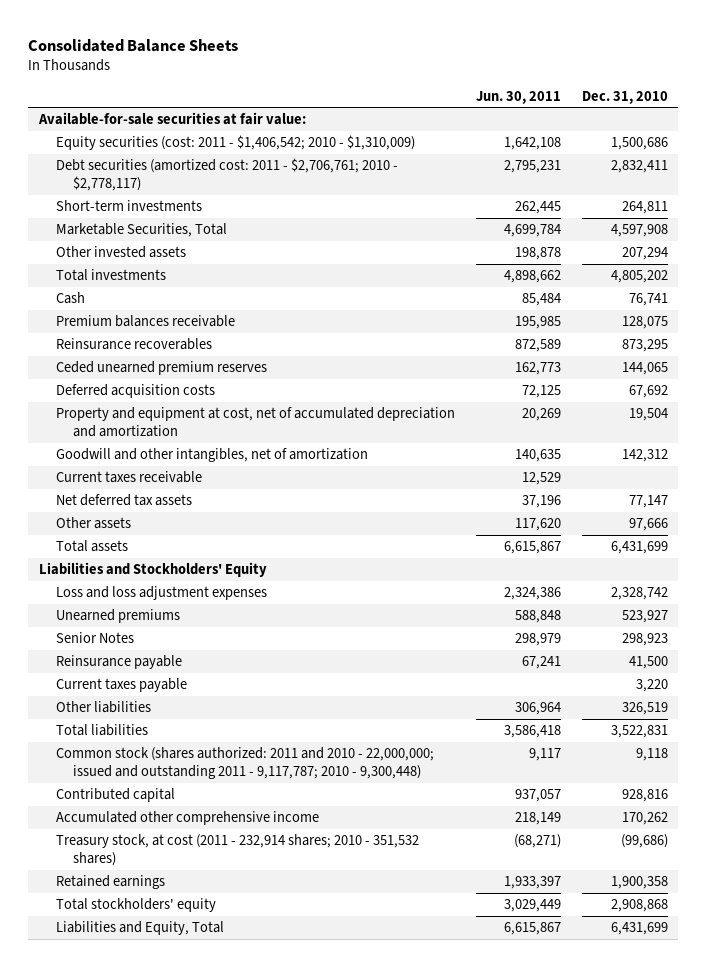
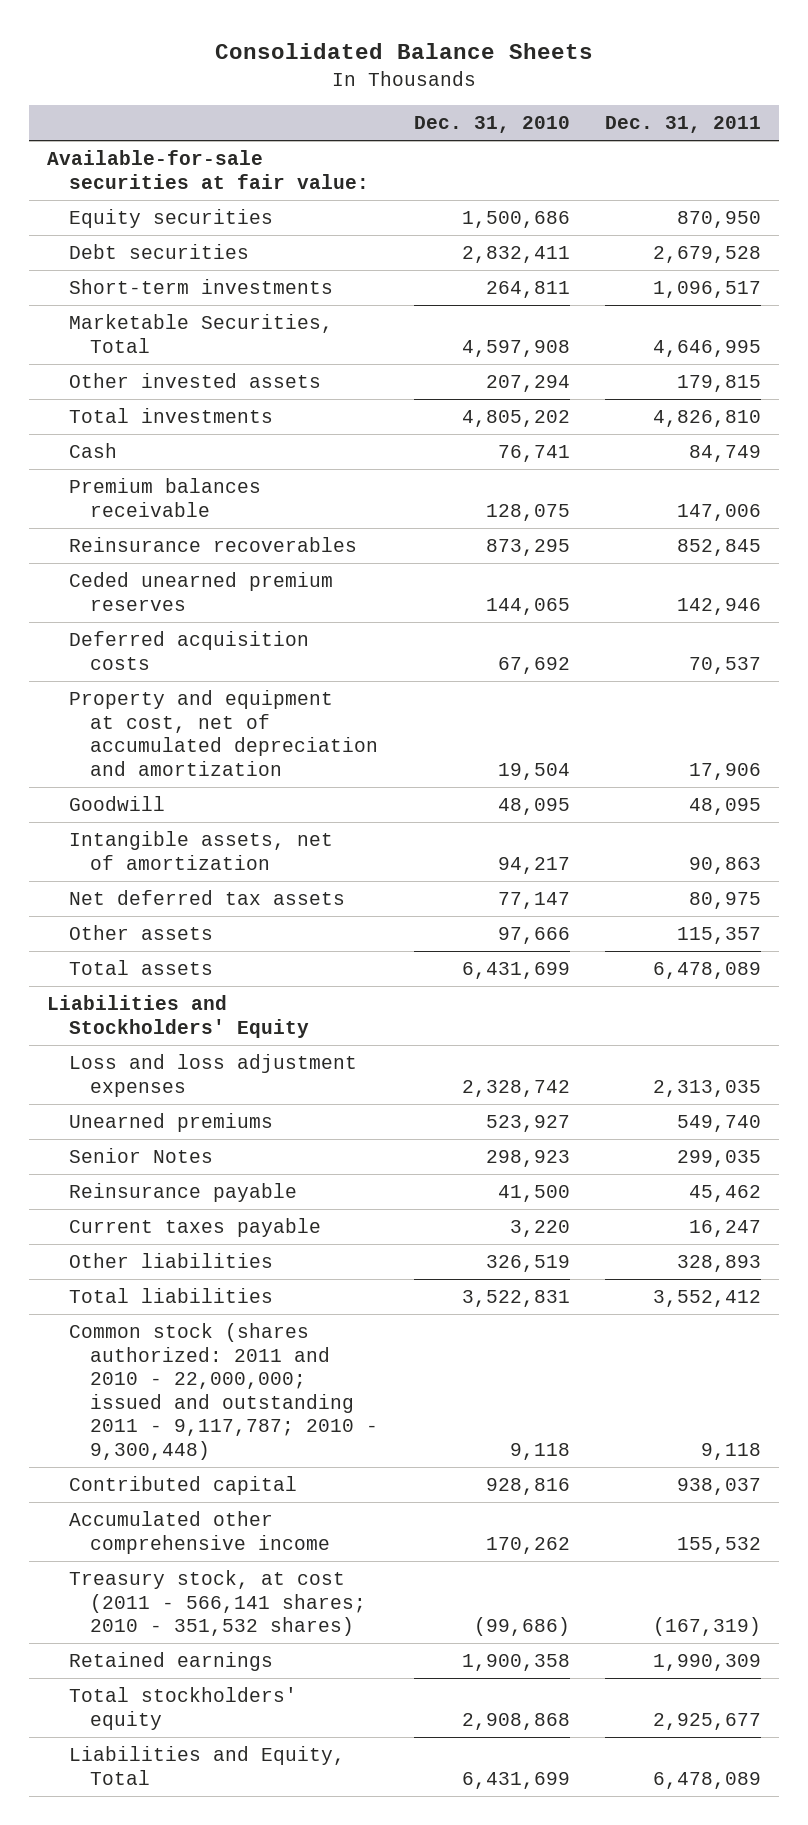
[475,90,561,104] Jun. 30, 2011 -> none
none -> [605,116,762,134] Dec. 31, 2011
[55,135,415,151] Equity securities (cost: 2011 - $1,406,542; 2010 - $1,310,009) -> [68,208,273,228] Equity securities
[55,158,398,192] Debt securities (amortized cost: 2011 - $2,706,761; 2010 - $2,778,117) -> [68,243,249,259] Debt securities
[55,448,368,463] Goodwill and other intangibles, net of amortization -> none
[55,471,202,484] Current taxes receivable -> none
none -> [68,795,165,811] Goodwill
none -> [68,830,333,870] Intangible assets, net of amortization
[55,834,419,867] Treasury stock, at cost (2011 - 232,914 shares; 2010 - 351,532 shares) -> [68,1569,367,1637] Treasury stock, at cost (2011 - 566,141 shares; 2010 - 351,532 shares)

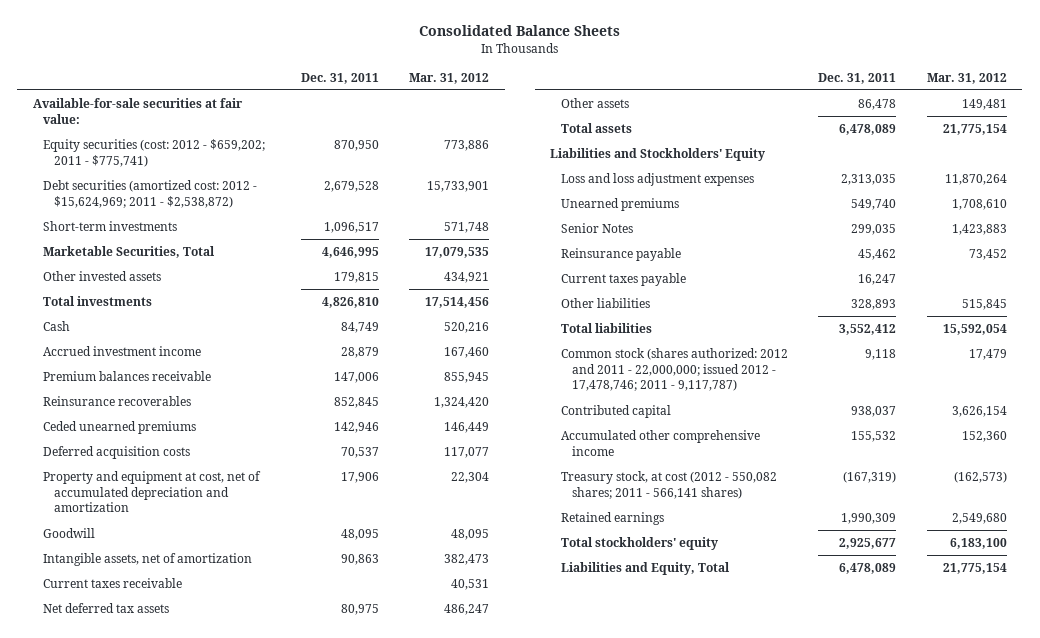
[413,116,570,134] Dec. 31, 2010 -> none
none -> [409,72,490,84] Mar. 31, 2012
[68,208,273,228] Equity securities -> [43,138,266,167] Equity securities (cost: 2012 - $659,202; 2011 - $775,741)
[68,243,249,259] Debt securities -> [43,179,258,208] Debt securities (amortized cost: 2012 - $15,624,969; 2011 - $2,538,872)
none -> [43,345,202,356] Accrued investment income
[68,571,333,611] Ceded unearned premium reserves -> [43,420,197,434] Ceded unearned premiums
none -> [43,577,183,588] Current taxes receivable
[677,926,762,944] 115,357 -> [858,98,897,110] 86,478
[68,1322,379,1460] Common stock (shares authorized: 2011 and 2010 - 22,000,000; issued and outstanding 2011 - 9,117,787; 2010 - 9,300,448) -> [560,347,788,392] Common stock (shares authorized: 2012 and 2011 - 22,000,000; issued 2012 - 17,478,746; 2011 - 9,117,787)
[68,1569,367,1637] Treasury stock, at cost (2011 - 566,141 shares; 2010 - 351,532 shares) -> [560,470,777,499] Treasury stock, at cost (2012 - 550,082 shares; 2011 - 566,141 shares)

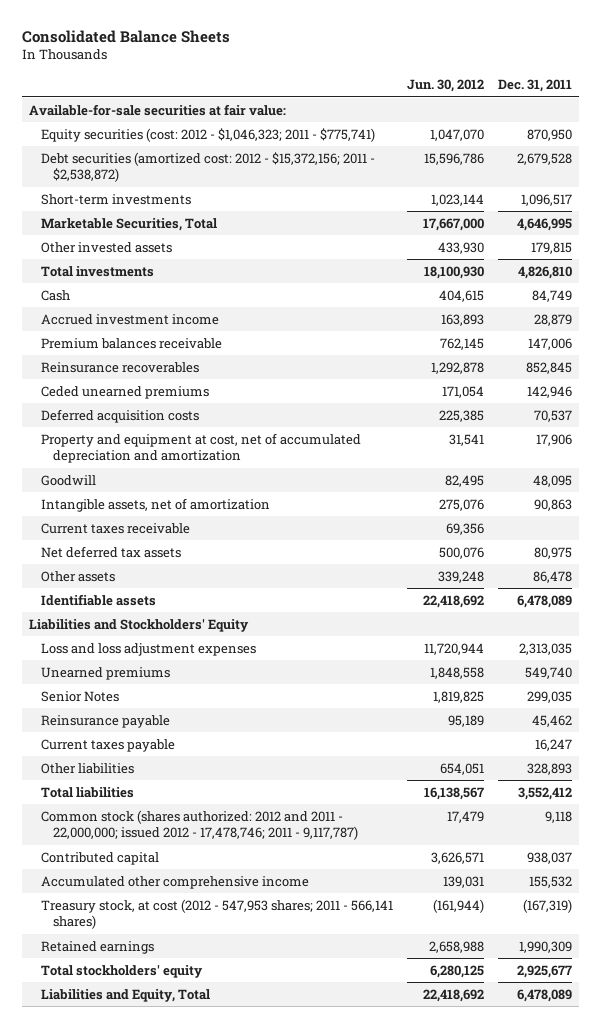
[409,72,490,84] Mar. 31, 2012 -> none
none -> [407,79,485,93] Jun. 30, 2012
[43,138,266,167] Equity securities (cost: 2012 - $659,202; 2011 - $775,741) -> [41,127,376,142] Equity securities (cost: 2012 - $1,046,323; 2011 - $775,741)
[43,179,258,208] Debt securities (amortized cost: 2012 - $15,624,969; 2011 - $2,538,872) -> [41,151,376,183] Debt securities (amortized cost: 2012 - $15,372,156; 2011 - $2,538,872)
[560,122,632,133] Total assets -> [41,593,157,606] Identifiable assets
[560,470,777,499] Treasury stock, at cost (2012 - 550,082 shares; 2011 - 566,141 shares) -> [41,898,394,930] Treasury stock, at cost (2012 - 547,953 shares; 2011 - 566,141 shares)

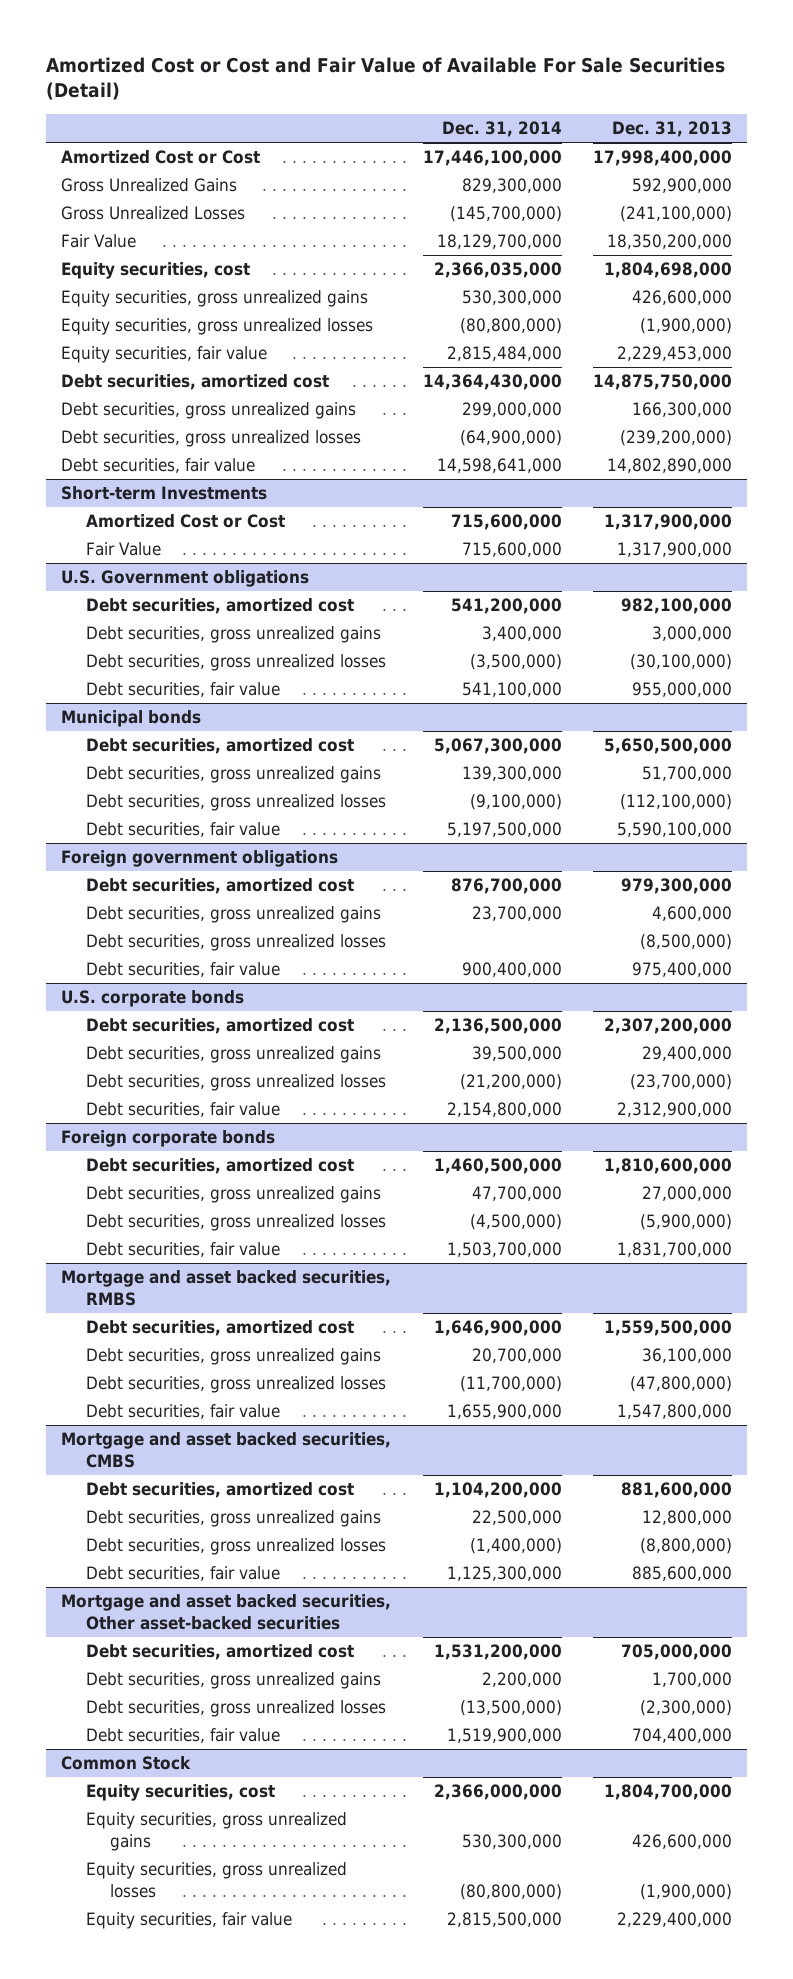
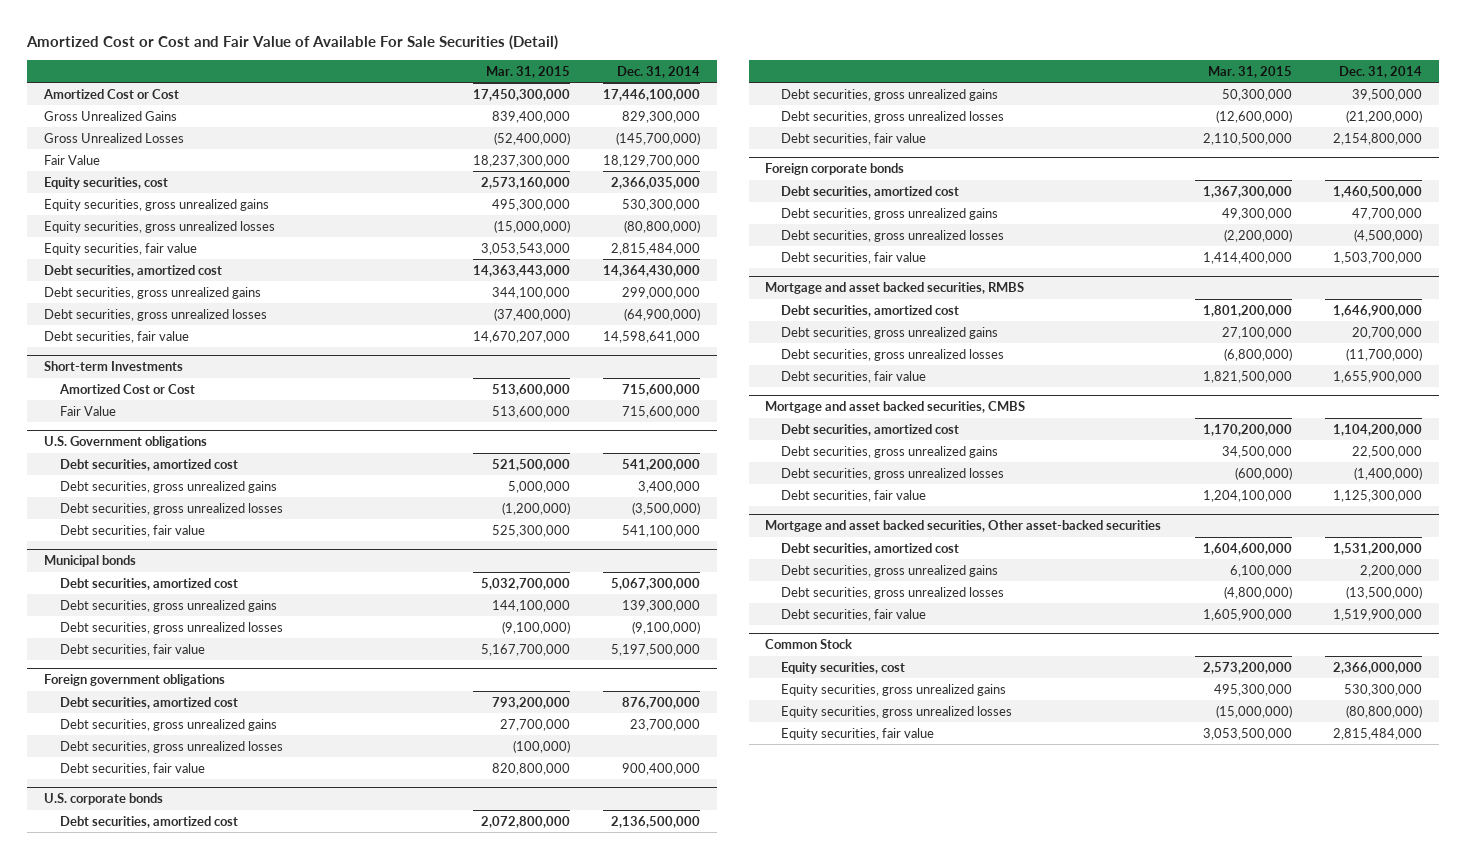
[611,121,732,138] Dec. 31, 2013 -> none
none -> [485,65,570,78] Mar. 31, 2015
[446,1912,562,1928] 2,815,500,000 -> [1332,727,1422,740] 2,815,484,000

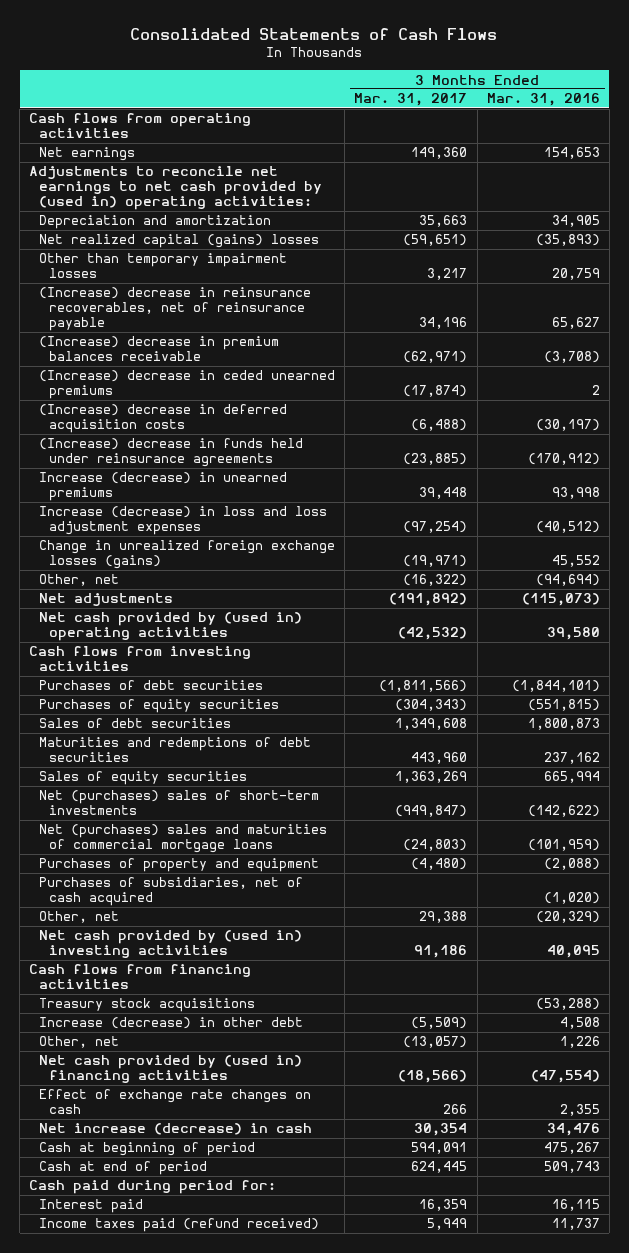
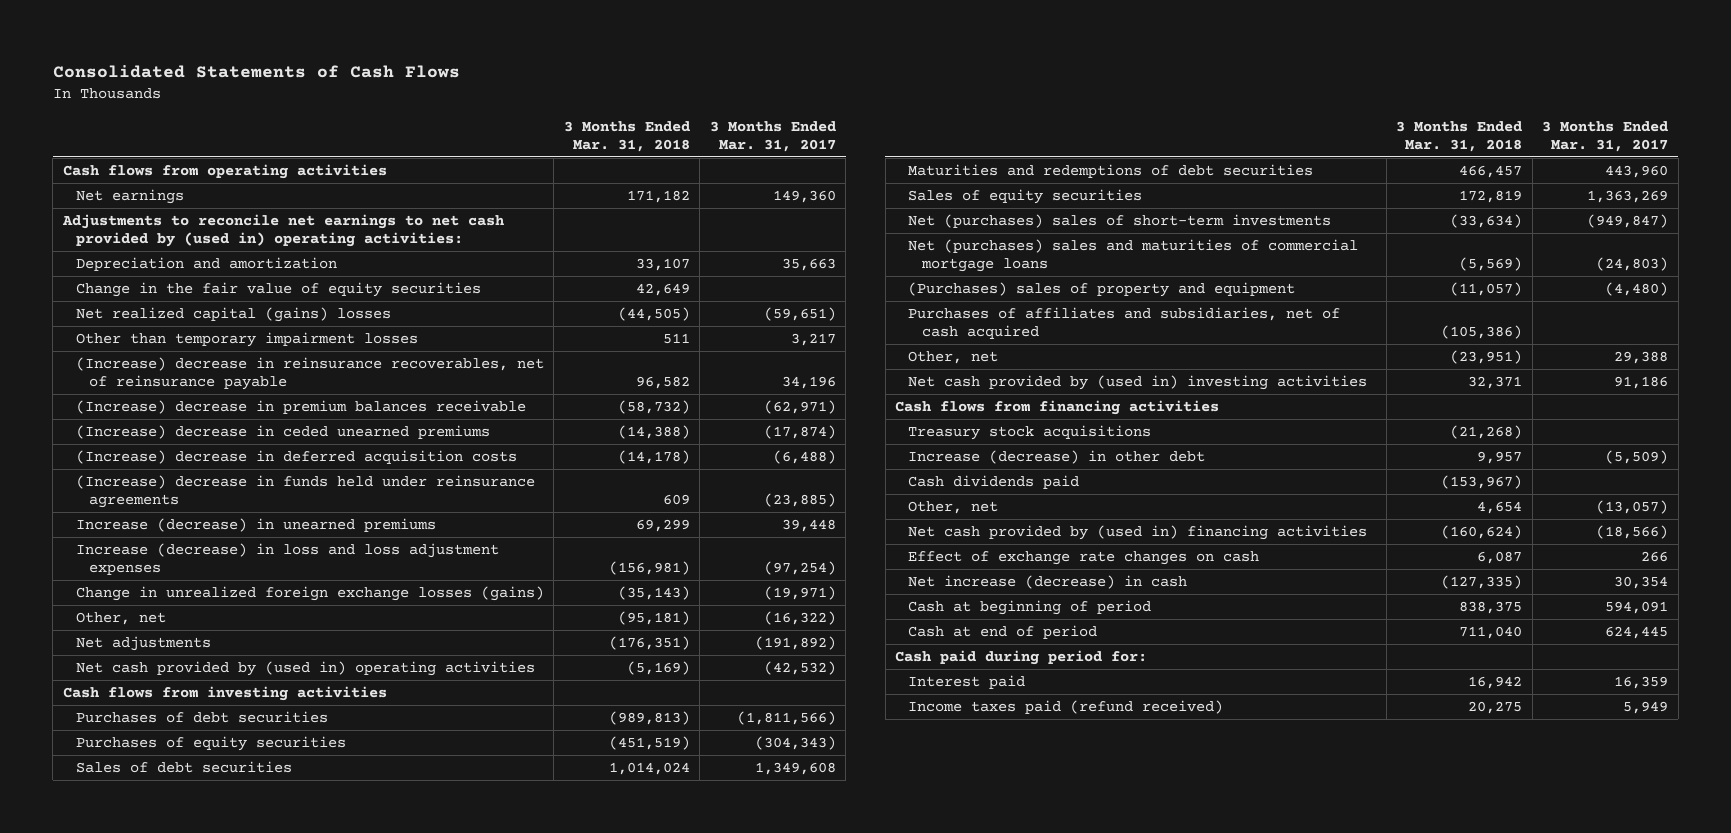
[486,93,600,107] Mar. 31, 2016 -> none
none -> [563,120,690,152] 3 Months Ended Mar. 31, 2018
none -> [75,282,481,298] Change in the fair value of equity securities
[39,858,320,873] Purchases of property and equipment -> [908,282,1296,298] (Purchases) sales of property and equipment
[39,877,304,907] Purchases of subsidiaries, net of cash acquired -> [908,307,1341,340] Purchases of affiliates and subsidiaries, net of cash acquired
none -> [908,475,1080,490] Cash dividends paid

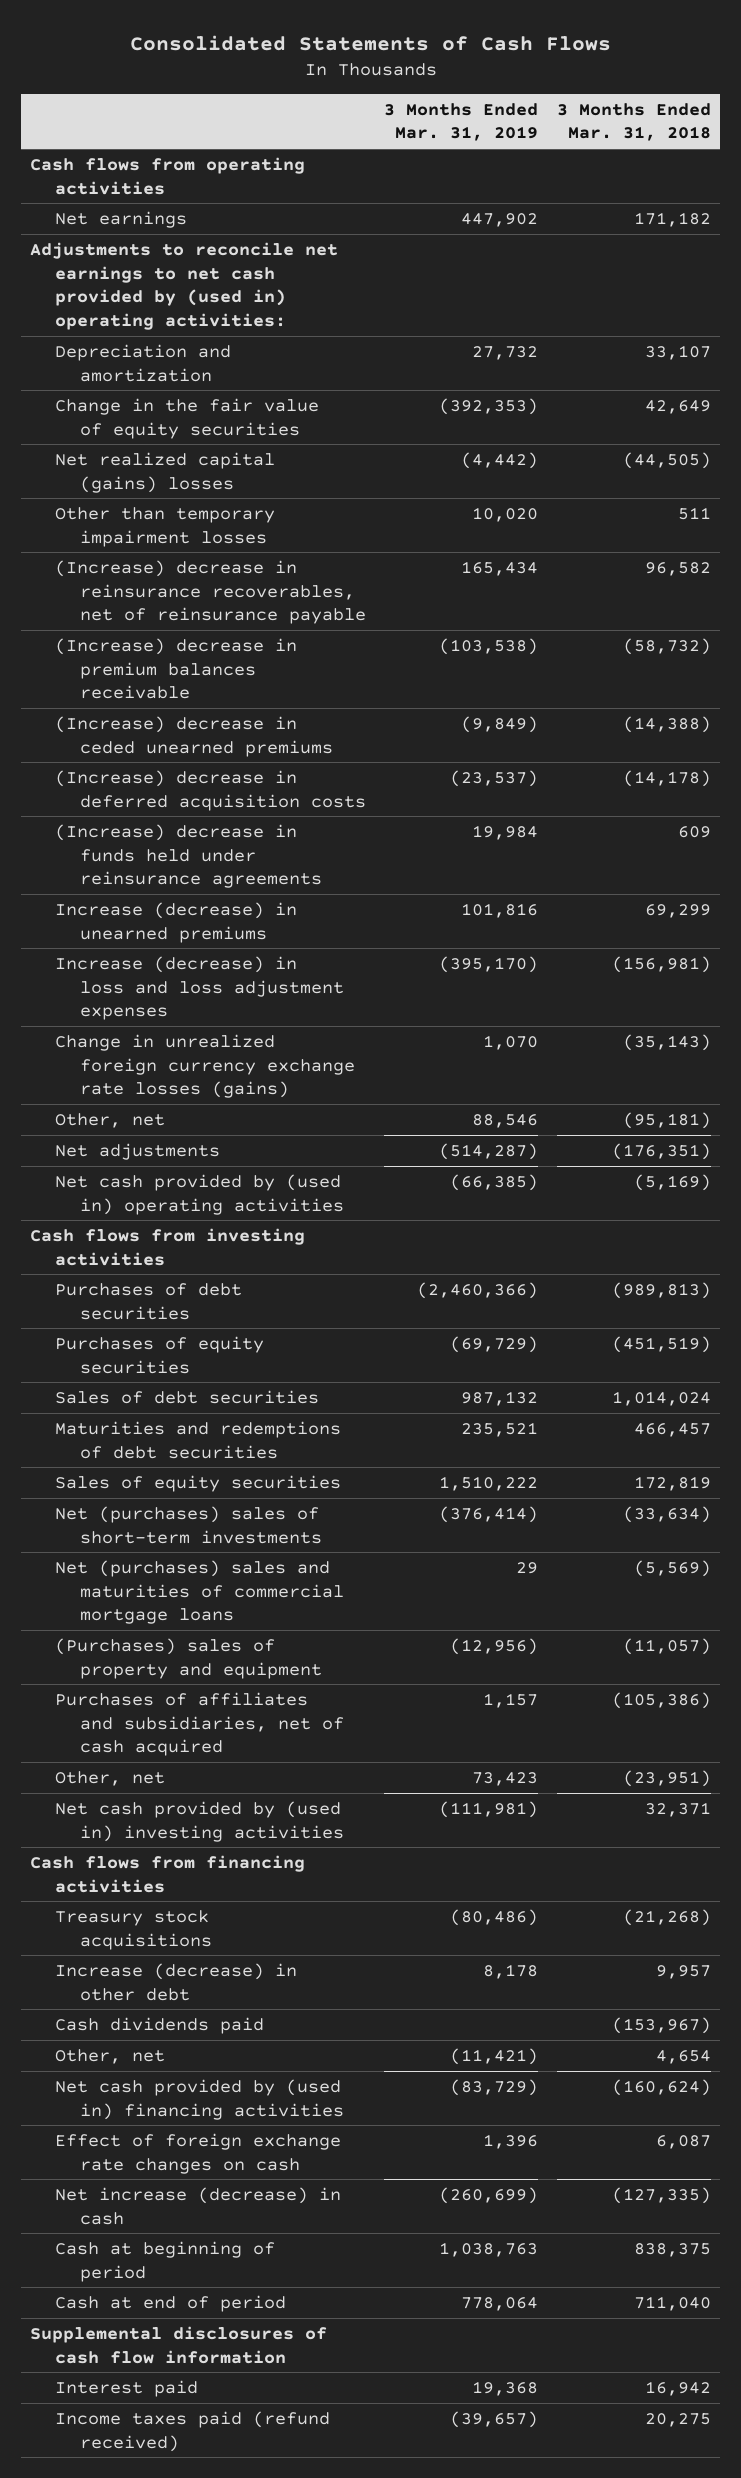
[709,120,836,152] 3 Months Ended Mar. 31, 2017 -> none
none -> [384,102,539,142] 3 Months Ended Mar. 31, 2019
[75,586,544,602] Change in unrealized foreign exchange losses (gains) -> [54,1033,355,1099] Change in unrealized foreign currency exchange rate losses (gains)
[908,551,1260,566] Effect of exchange rate changes on cash -> [54,2132,341,2174] Effect of foreign exchange rate changes on cash
[895,650,1148,666] Cash paid during period for: -> none
none -> [30,2325,328,2364] Supplemental disclosures of cash flow information

